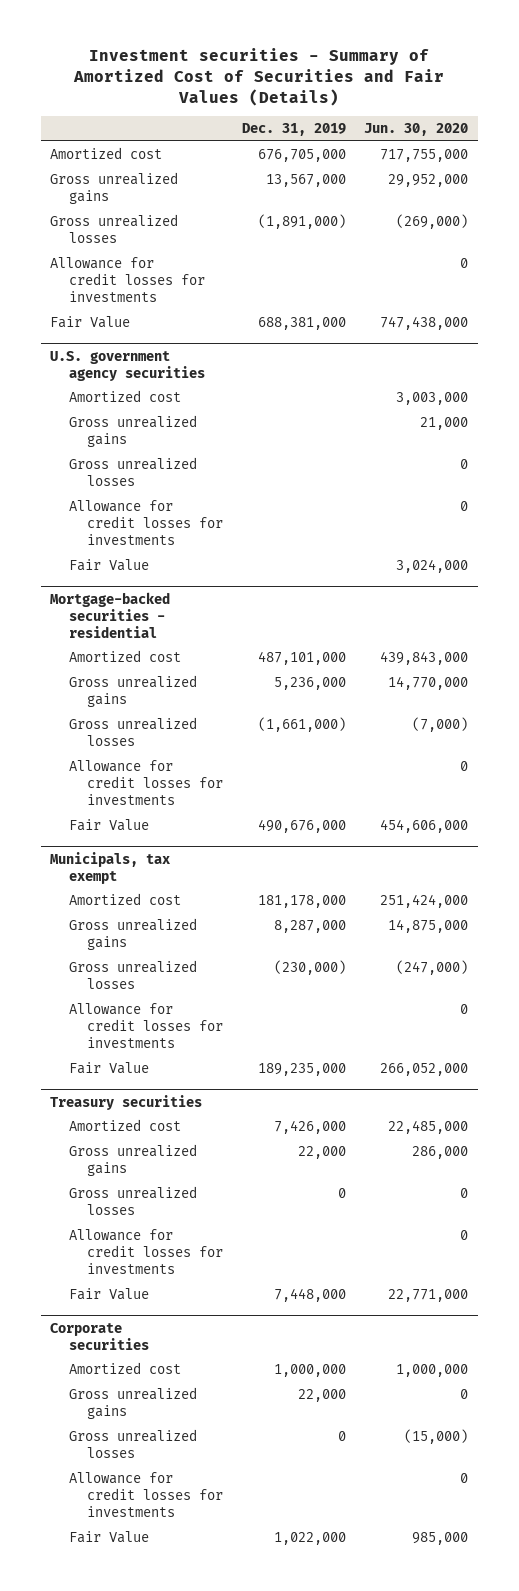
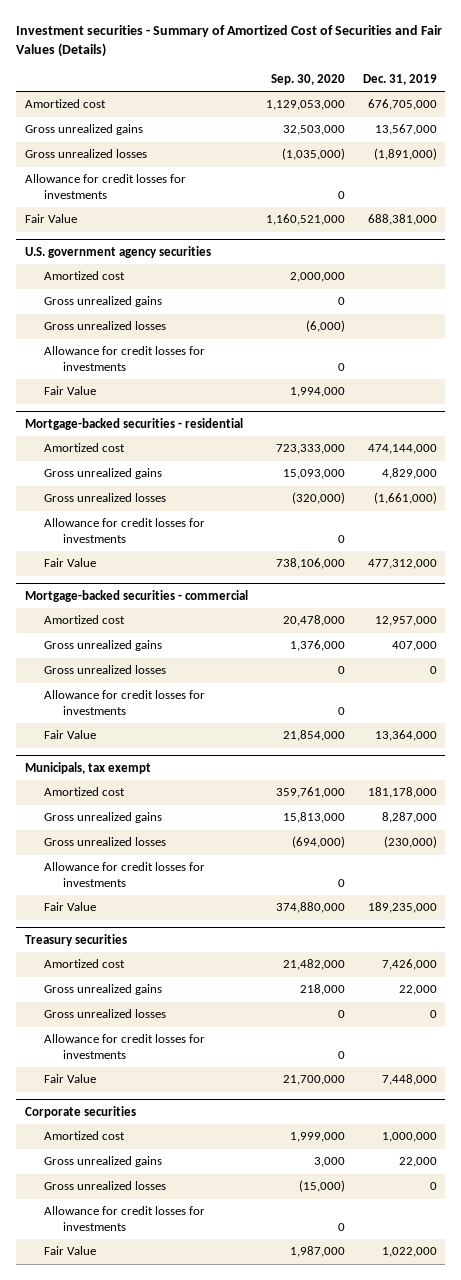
[364,123,469,137] Jun. 30, 2020 -> none
none -> [270,74,345,86] Sep. 30, 2020
[257,651,346,666] 487,101,000 -> [367,444,437,455] 474,144,000
[273,677,346,691] 5,236,000 -> [381,468,437,480] 4,829,000
[257,819,346,834] 490,676,000 -> [367,559,437,570] 477,312,000
none -> [24,590,248,603] Mortgage-backed securities - commercial
none -> [43,615,125,625] Amortized cost
none -> [43,640,162,652] Gross unrealized gains
none -> [43,665,166,675] Gross unrealized losses
none -> [43,690,205,715] Allowance for credit losses for investments
none -> [43,730,96,740] Fair Value

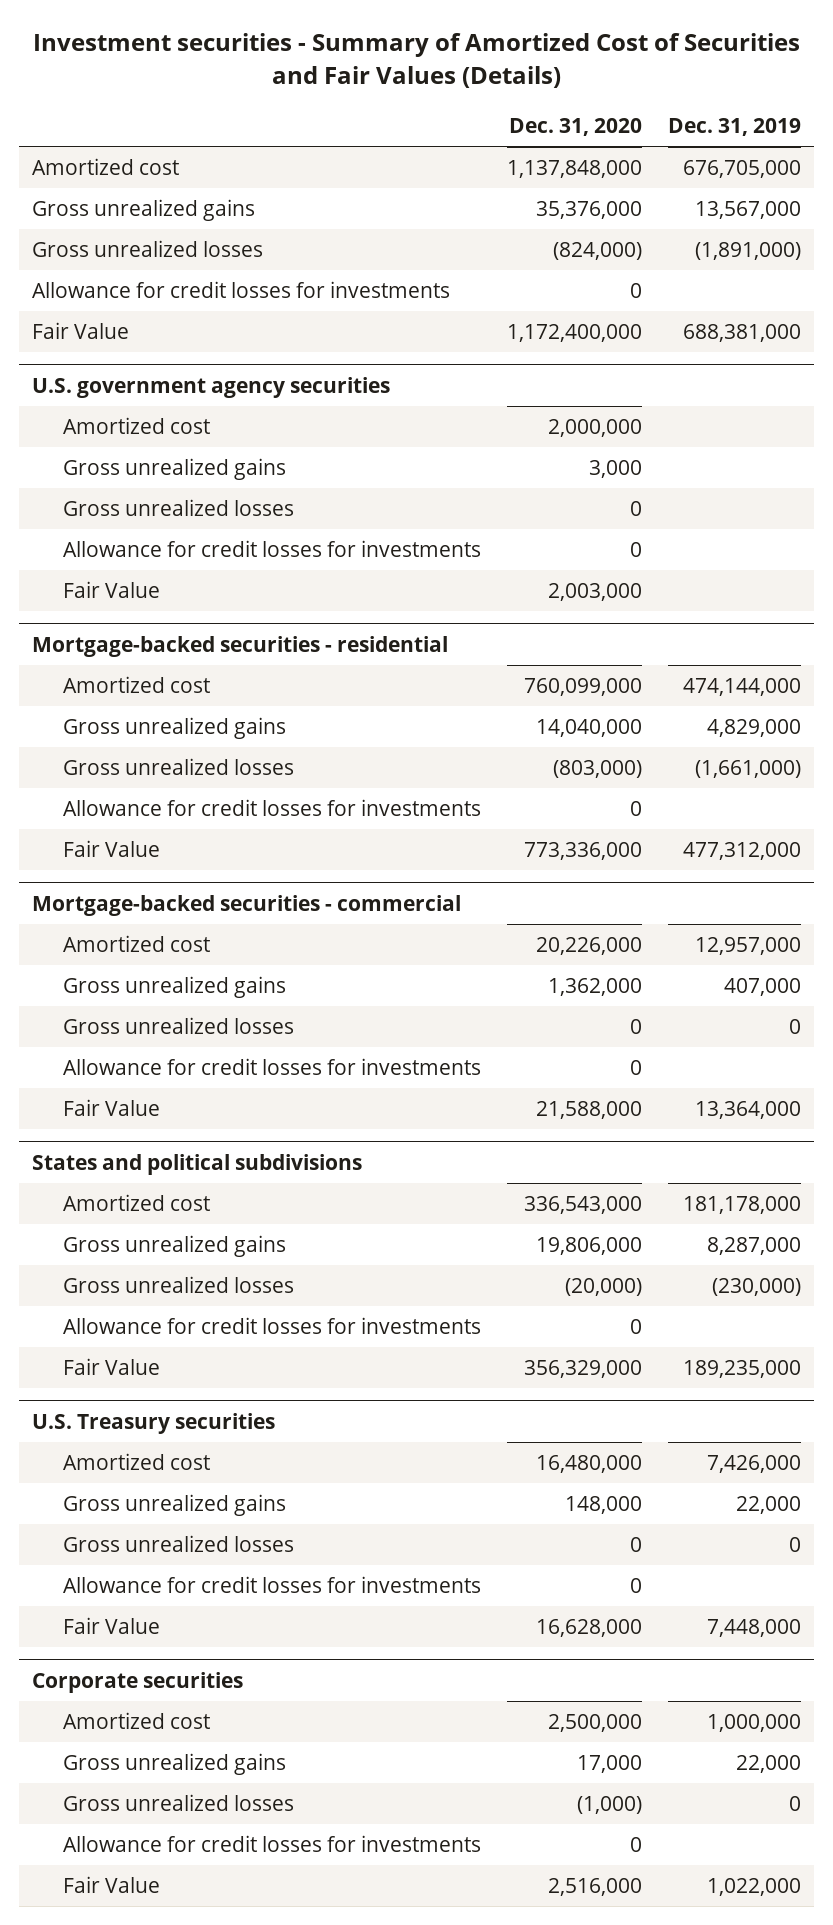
[270,74,345,86] Sep. 30, 2020 -> none
none -> [508,117,642,136] Dec. 31, 2020
[24,762,151,775] Municipals, tax exempt -> none
none -> [31,1153,362,1175] States and political subdivisions
[24,934,127,947] Treasury securities -> [31,1412,275,1434] U.S. Treasury securities

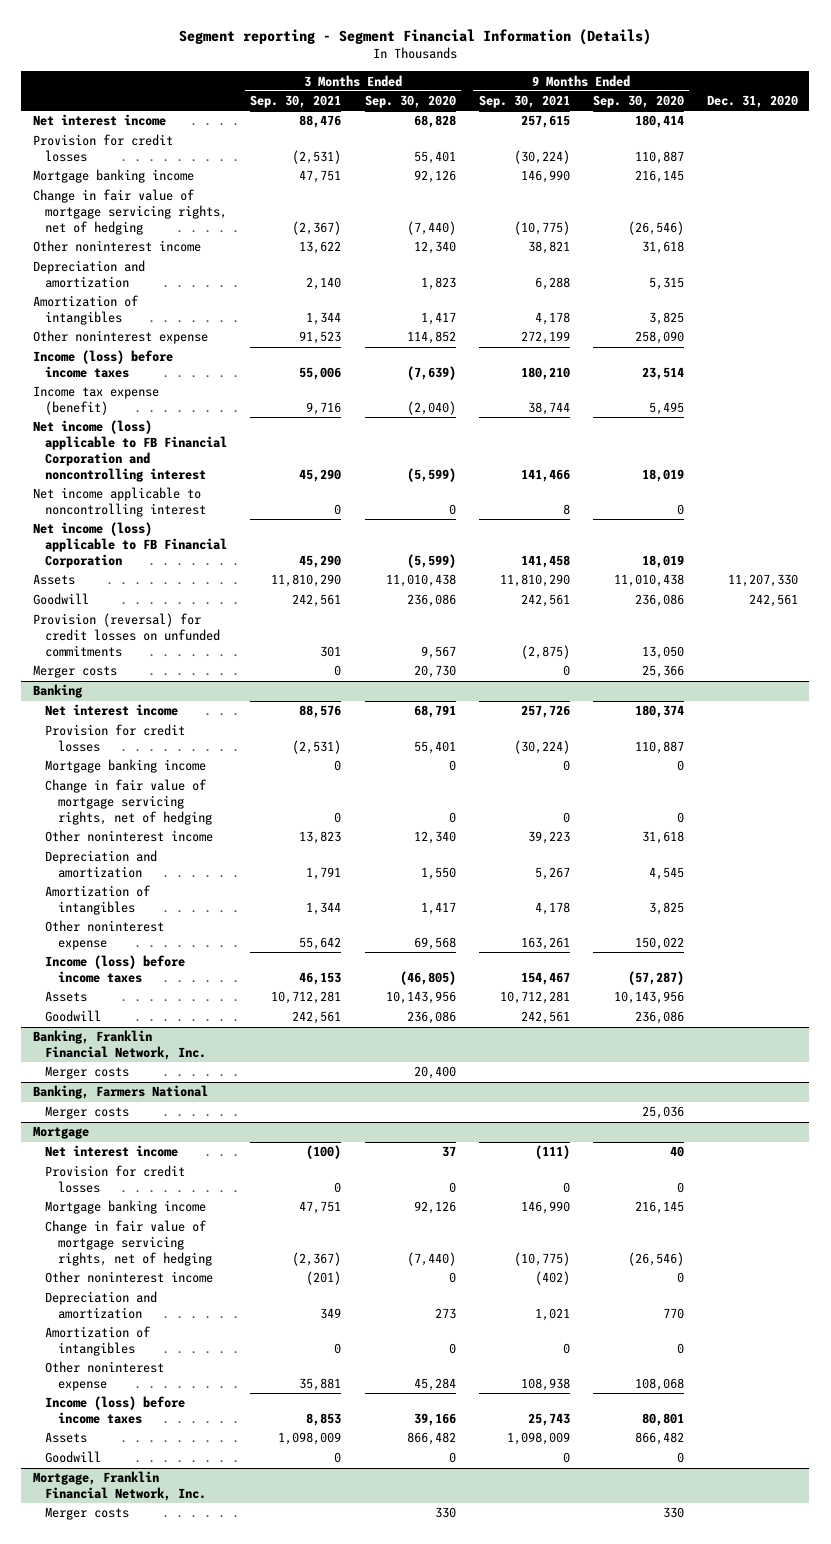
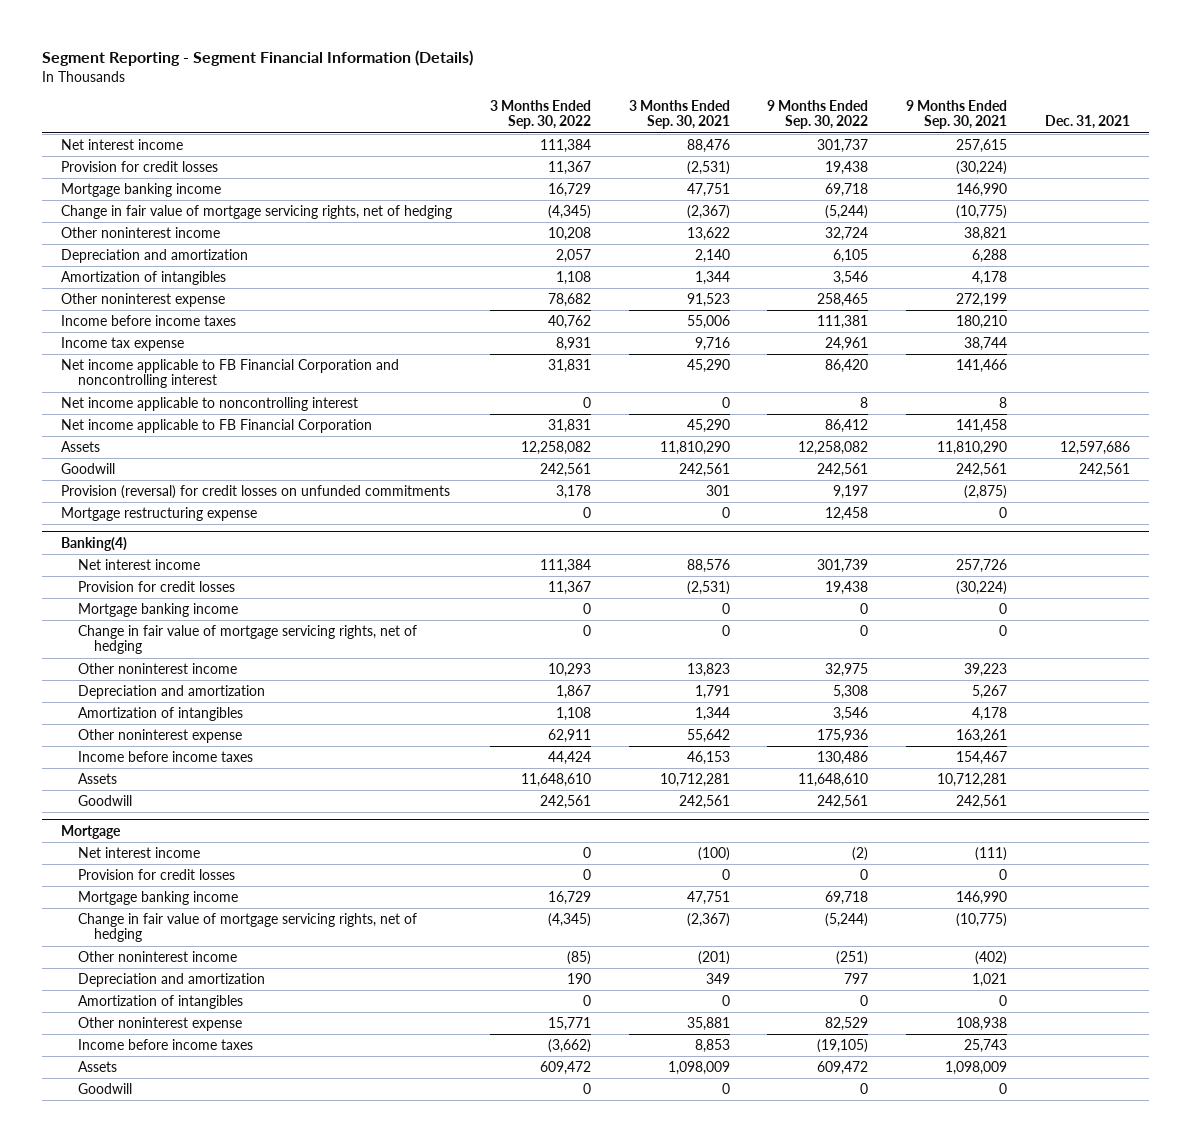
[179,29,652,46] Segment reporting - Segment Financial Information (Details) -> [42,50,474,67] Segment Reporting - Segment Financial Information (Details)
[364,95,456,109] Sep. 30, 2020 -> none
[592,95,684,109] Sep. 30, 2020 -> none
[706,95,798,109] Dec. 31, 2020 -> none
none -> [490,99,592,130] 3 Months Ended Sep. 30, 2022
none -> [767,99,869,130] 9 Months Ended Sep. 30, 2022
none -> [1044,115,1130,130] Dec. 31, 2021
[32,350,173,379] Income (loss) before income taxes -> [61,314,237,326] Income before income taxes
[32,386,159,416] Income tax expense (benefit) -> [61,336,185,351] Income tax expense
[32,420,228,482] Net income (loss) applicable to FB Financial Corporation and noncontrolling interest -> [61,358,400,389] Net income applicable to FB Financial Corporation and noncontrolling interest
[32,522,228,569] Net income (loss) applicable to FB Financial Corporation -> [61,418,373,433] Net income applicable to FB Financial Corporation
[32,665,117,679] Merger costs -> none
none -> [61,506,258,521] Mortgage restructuring expense
[32,684,83,699] Banking -> [61,536,128,551] Banking(4)
[45,955,186,984] Income (loss) before income taxes -> [77,750,253,762] Income before income taxes
[32,1030,207,1061] Banking, Franklin Financial Network, Inc. -> none
[45,1066,130,1080] Merger costs -> none
[32,1085,208,1100] Banking, Farmers National -> none
[45,1106,130,1120] Merger costs -> none
[45,1396,186,1425] Income (loss) before income taxes -> [77,1038,253,1050] Income before income taxes
[32,1471,207,1502] Mortgage, Franklin Financial Network, Inc. -> none
[45,1507,130,1521] Merger costs -> none

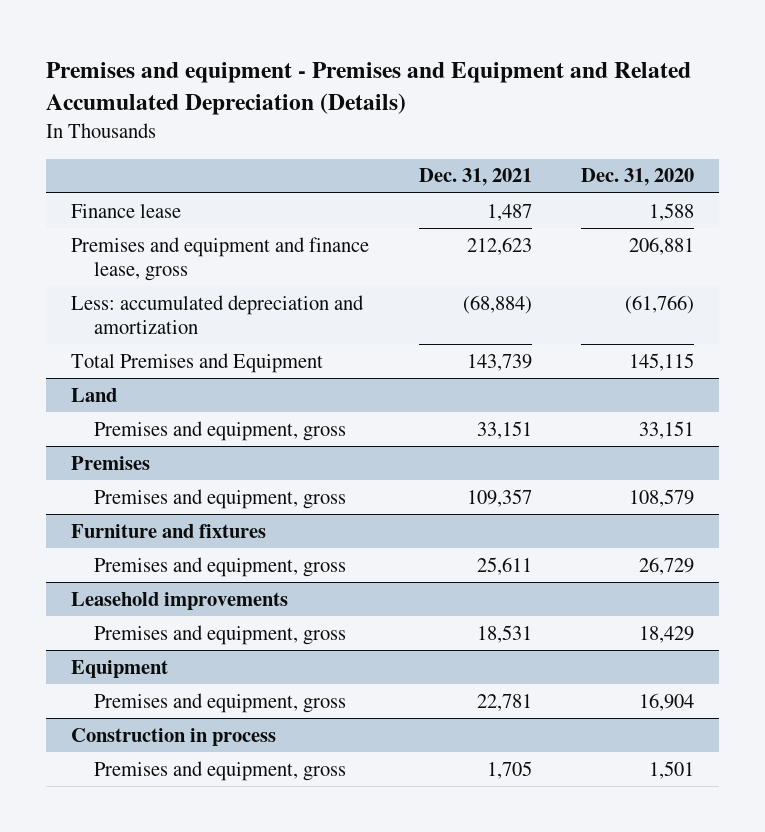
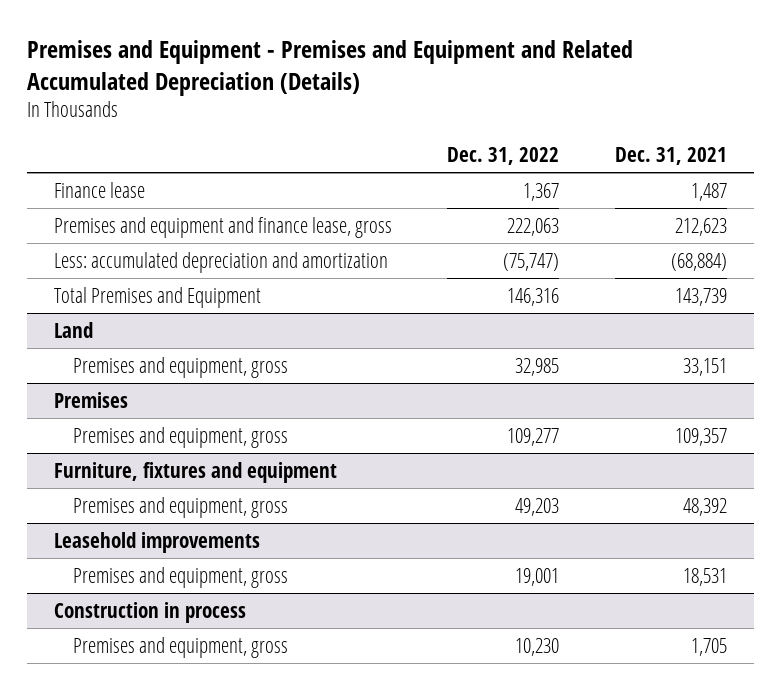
[46,62,692,116] Premises and equipment - Premises and Equipment and Related Accumulated Depreciation (Details) -> [26,40,633,96] Premises and Equipment - Premises and Equipment and Related Accumulated Depreciation (Details)
[581,168,695,187] Dec. 31, 2020 -> none
none -> [447,147,560,166] Dec. 31, 2022
[70,523,266,538] Furniture and fixtures -> [54,461,338,483] Furniture, fixtures and equipment
[476,556,532,575] 25,611 -> [682,497,727,516] 48,392
[70,659,168,678] Equipment -> none
[93,692,346,713] Premises and equipment, gross -> none

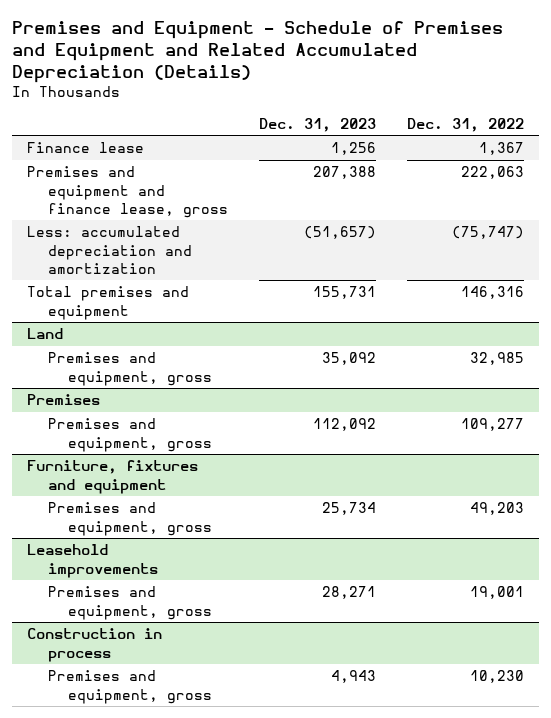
[26,40,633,96] Premises and Equipment - Premises and Equipment and Related Accumulated Depreciation (Details) -> [11,21,503,84] Premises and Equipment - Schedule of Premises and Equipment and Related Accumulated Depreciation (Details)
[614,147,727,166] Dec. 31, 2021 -> none
none -> [258,117,376,132] Dec. 31, 2023
[54,286,262,308] Total Premises and Equipment -> [27,286,190,320] Total premises and equipment

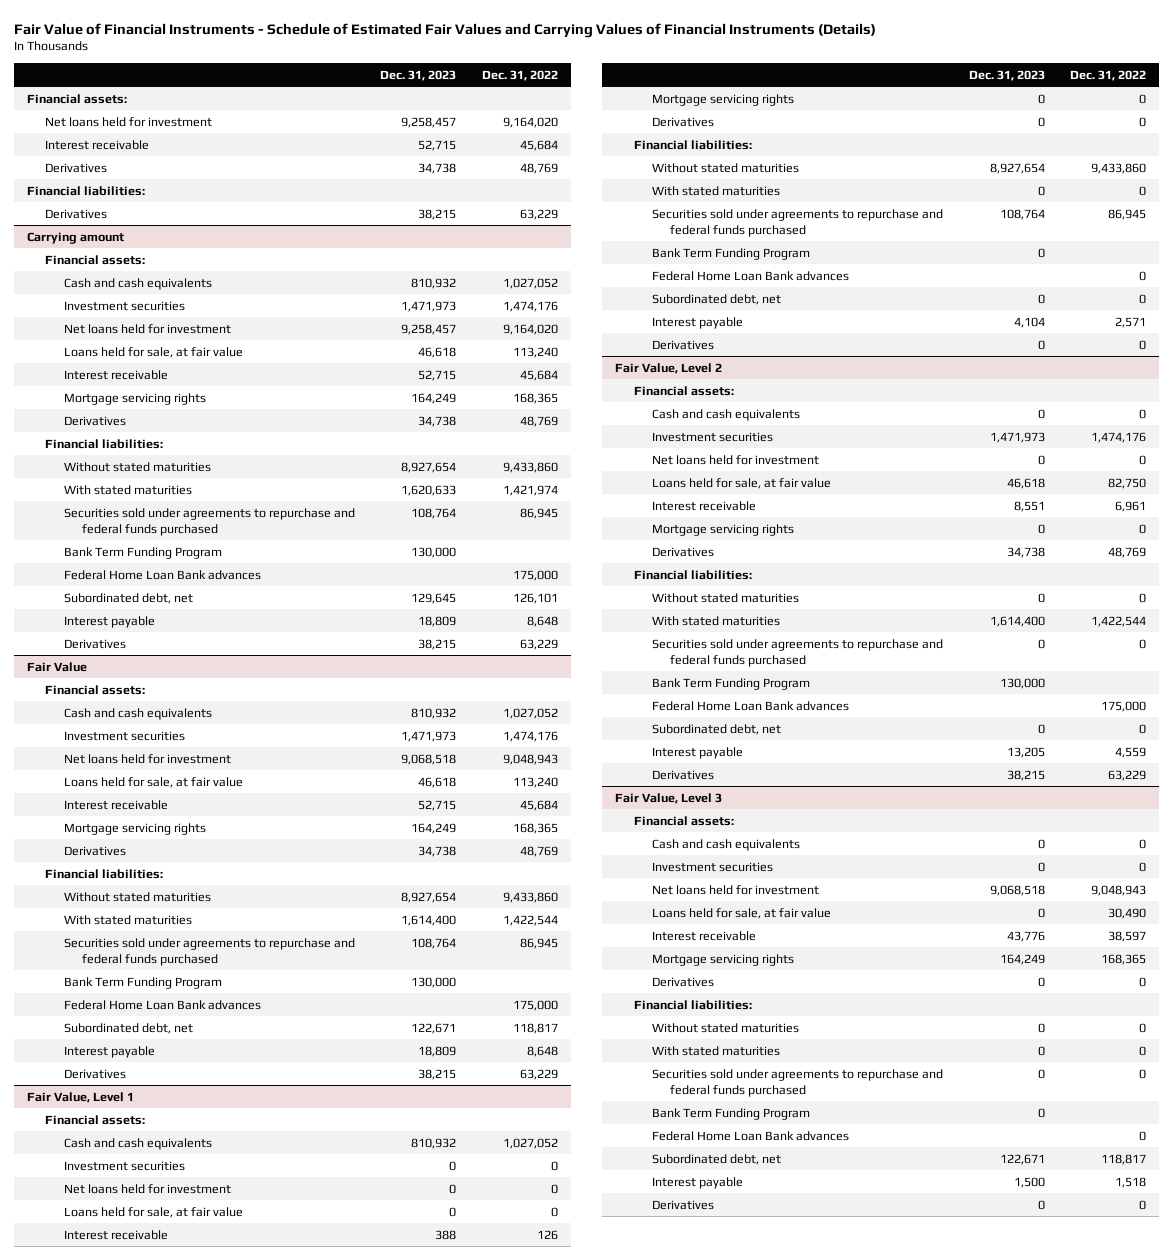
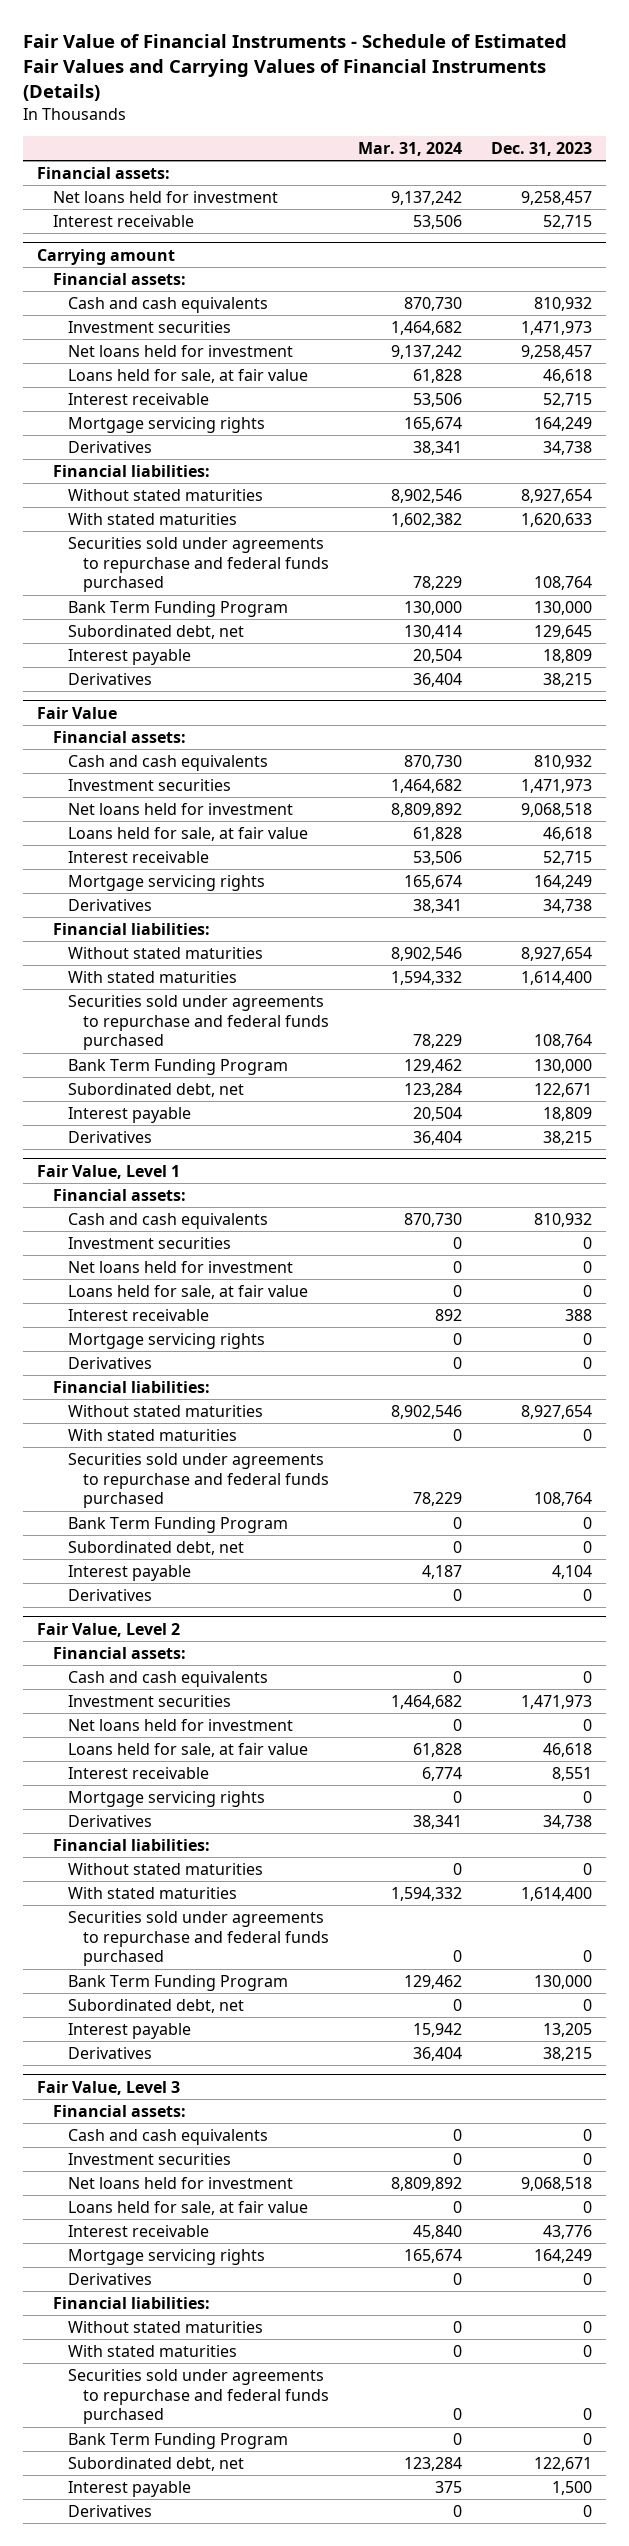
[482,69,559,81] Dec. 31, 2022 -> none
none -> [357,141,462,156] Mar. 31, 2024
[45,162,108,173] Derivatives -> none
[27,185,146,196] Financial liabilities: -> none
[45,208,108,219] Derivatives -> none
[63,569,261,580] Federal Home Loan Bank advances -> none
[63,999,261,1010] Federal Home Loan Bank advances -> none
[651,270,849,281] Federal Home Loan Bank advances -> none
[651,700,849,711] Federal Home Loan Bank advances -> none
[651,1130,849,1141] Federal Home Loan Bank advances -> none

